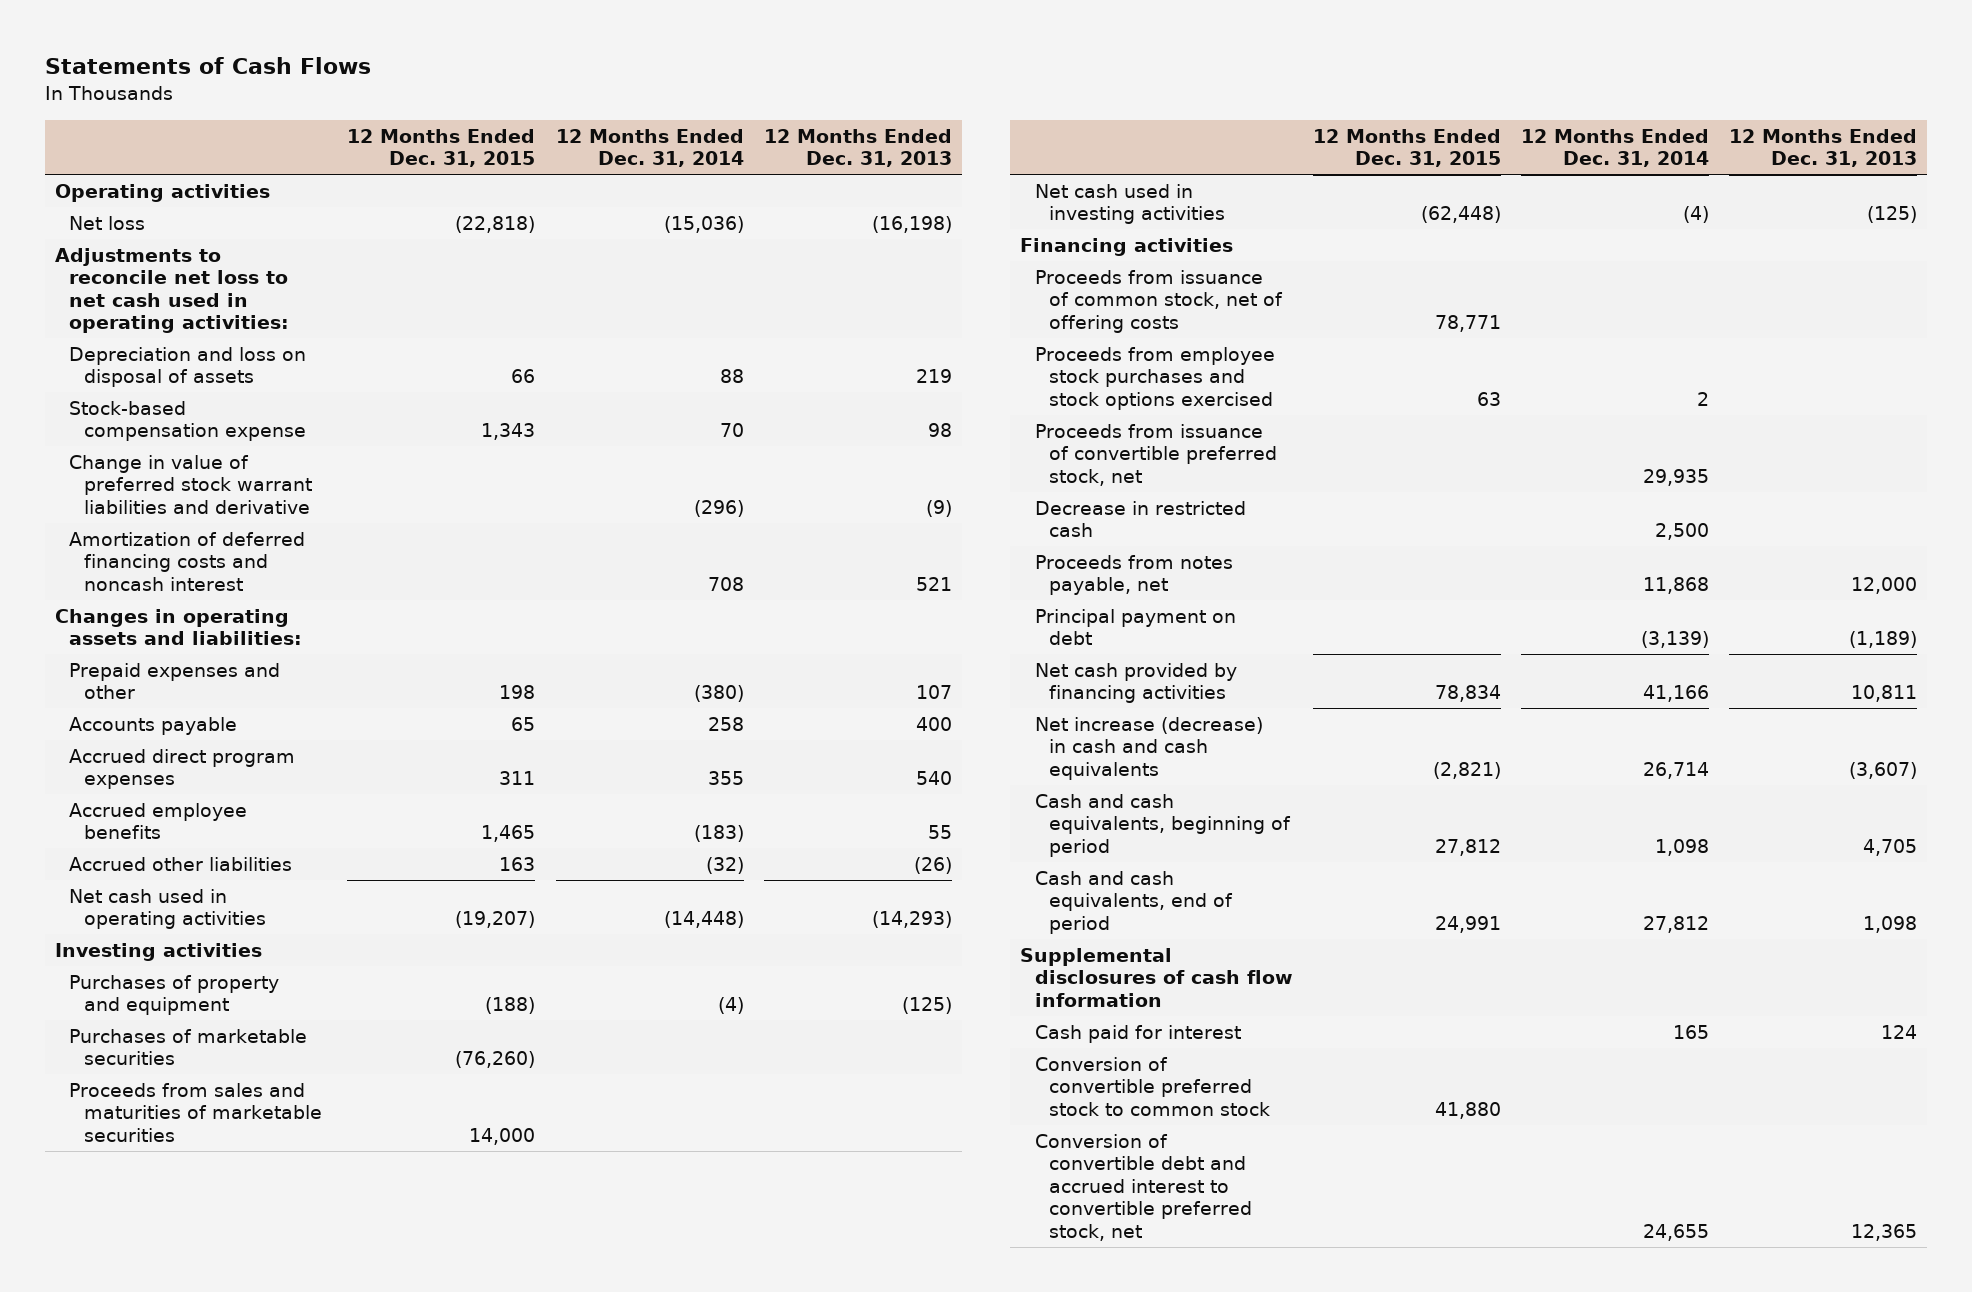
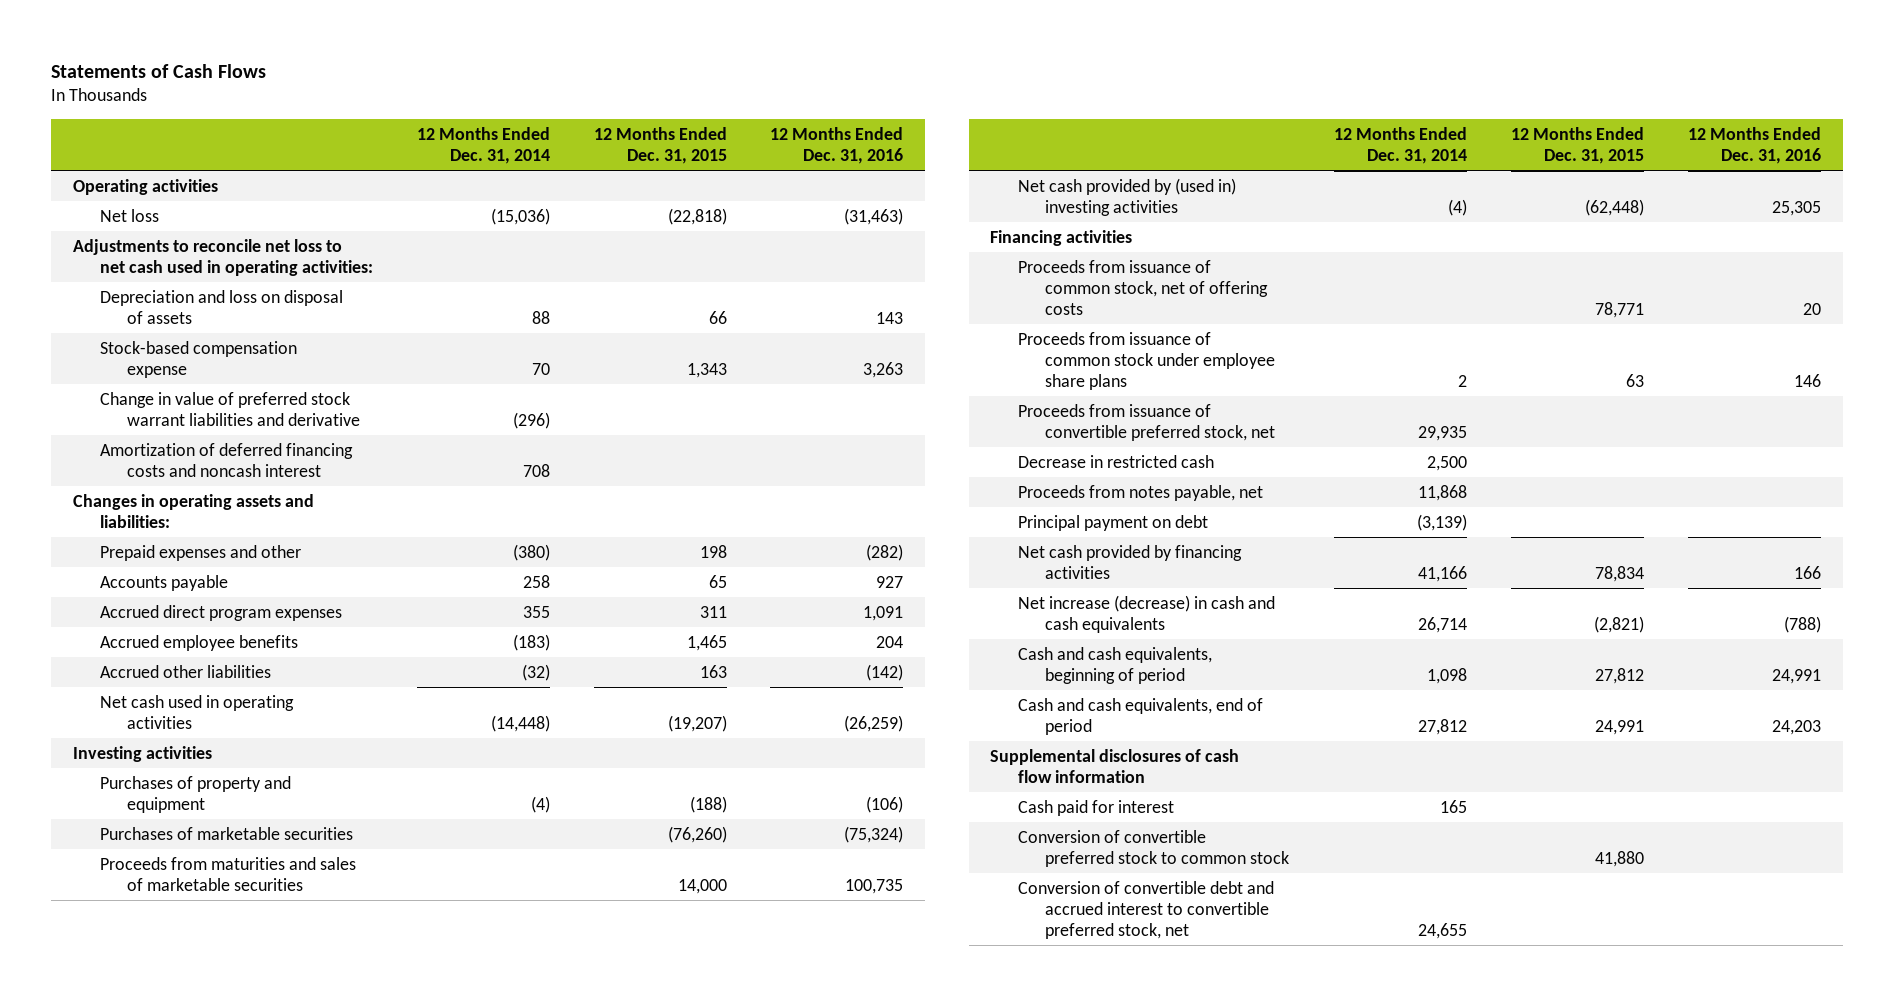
[763,128,952,168] 12 Months Ended Dec. 31, 2013 -> none
none -> [770,126,904,164] 12 Months Ended Dec. 31, 2016
[69,1082,322,1142] Proceeds from sales and maturities of marketable securities -> [100,856,357,891] Proceeds from maturities and sales of marketable securities
[1034,183,1226,225] Net cash used in investing activities -> [1017,177,1236,216] Net cash provided by (used in) investing activities
[1034,346,1275,410] Proceeds from employee stock purchases and stock options exercised -> [1017,331,1275,390] Proceeds from issuance of common stock under employee share plans

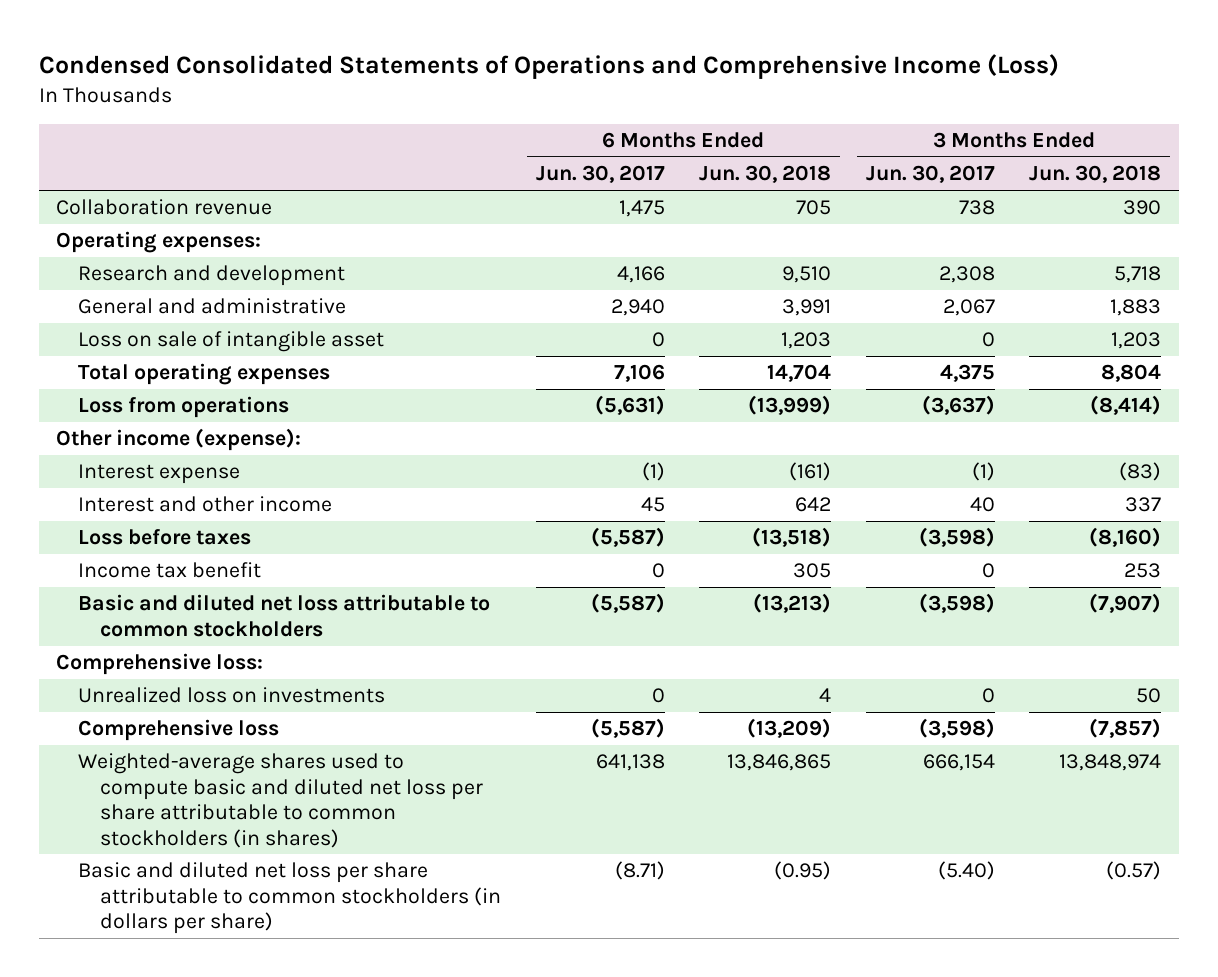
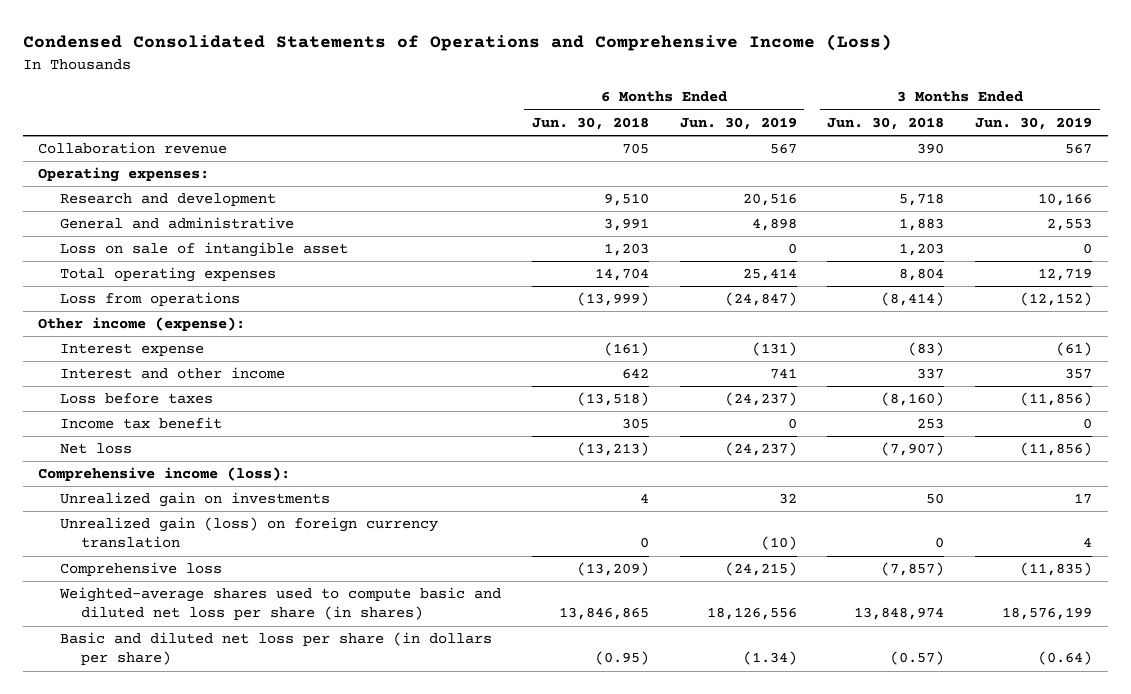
[535,165,665,184] Jun. 30, 2017 -> none
[865,165,995,184] Jun. 30, 2017 -> none
none -> [679,116,797,130] Jun. 30, 2019
none -> [975,116,1093,130] Jun. 30, 2019
[78,594,491,637] Basic and diluted net loss attributable to common stockholders -> [59,443,132,455] Net loss
[56,653,264,676] Comprehensive loss: -> [38,467,291,482] Comprehensive income (loss):
[78,687,386,704] Unrealized loss on investments -> [59,492,330,508] Unrealized gain on investments
none -> [59,517,438,549] Unrealized gain (loss) on foreign currency translation
[78,753,484,848] Weighted-average shares used to compute basic and diluted net loss per share attributable to common stockholders (in shares) -> [58,587,501,621] Weighted-average shares used to compute basic and diluted net loss per share (in shares)
[78,862,502,935] Basic and diluted net loss per share attributable to common stockholders (in dollars per share) -> [59,632,492,666] Basic and diluted net loss per share (in dollars per share)

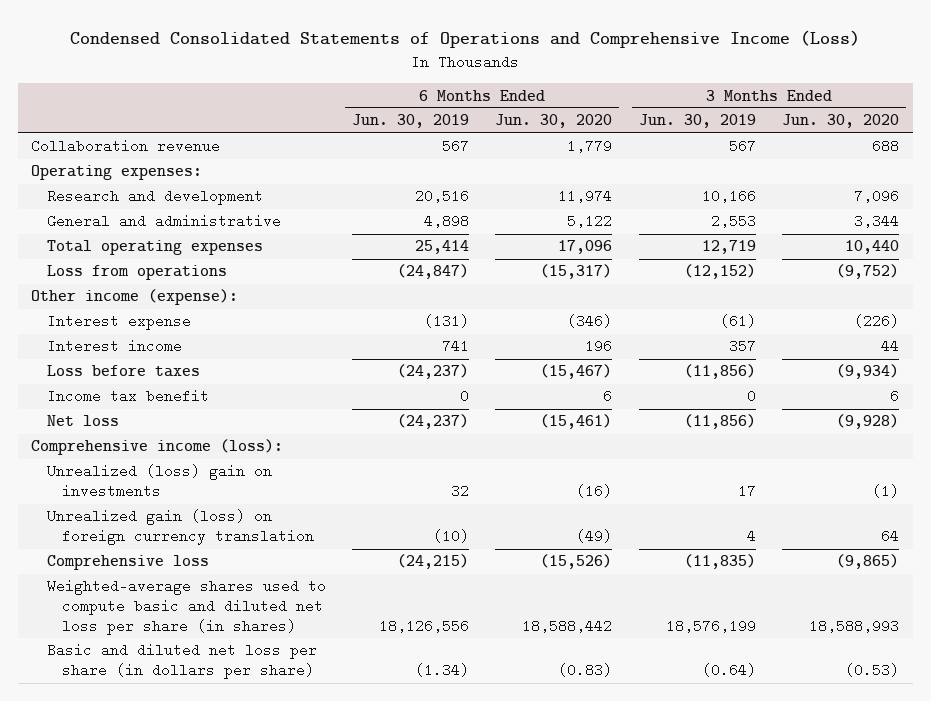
[531,116,649,130] Jun. 30, 2018 -> none
[827,116,945,130] Jun. 30, 2018 -> none
none -> [495,114,613,129] Jun. 30, 2020
none -> [782,114,900,129] Jun. 30, 2020
[59,242,348,258] Loss on sale of intangible asset -> none
[59,367,285,380] Interest and other income -> [46,339,182,354] Interest income
[59,492,330,508] Unrealized gain on investments -> [46,464,272,499] Unrealized (loss) gain on investments

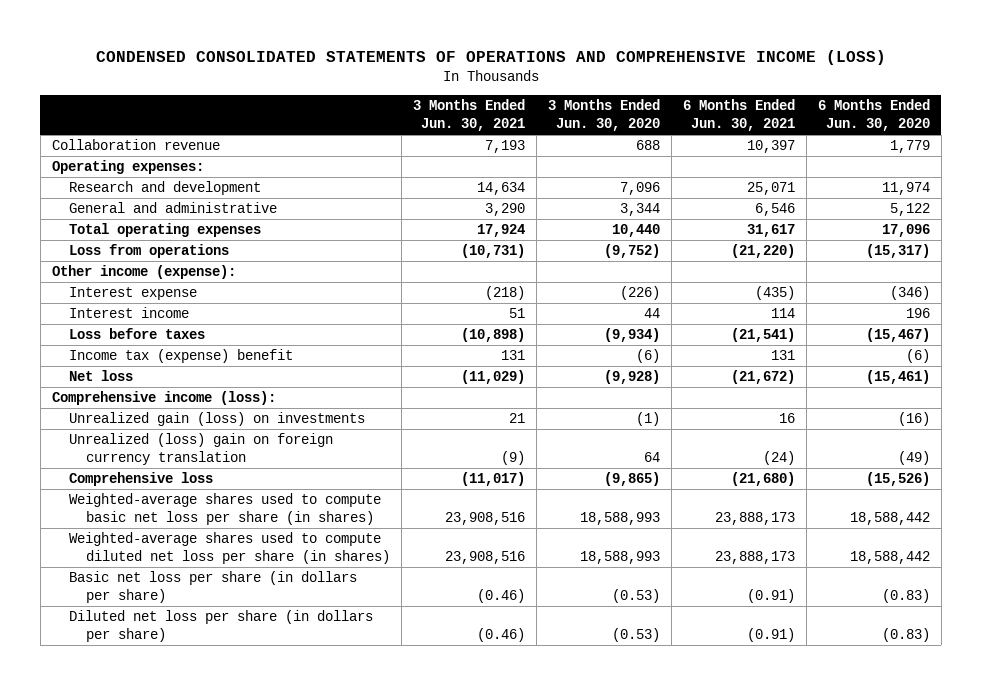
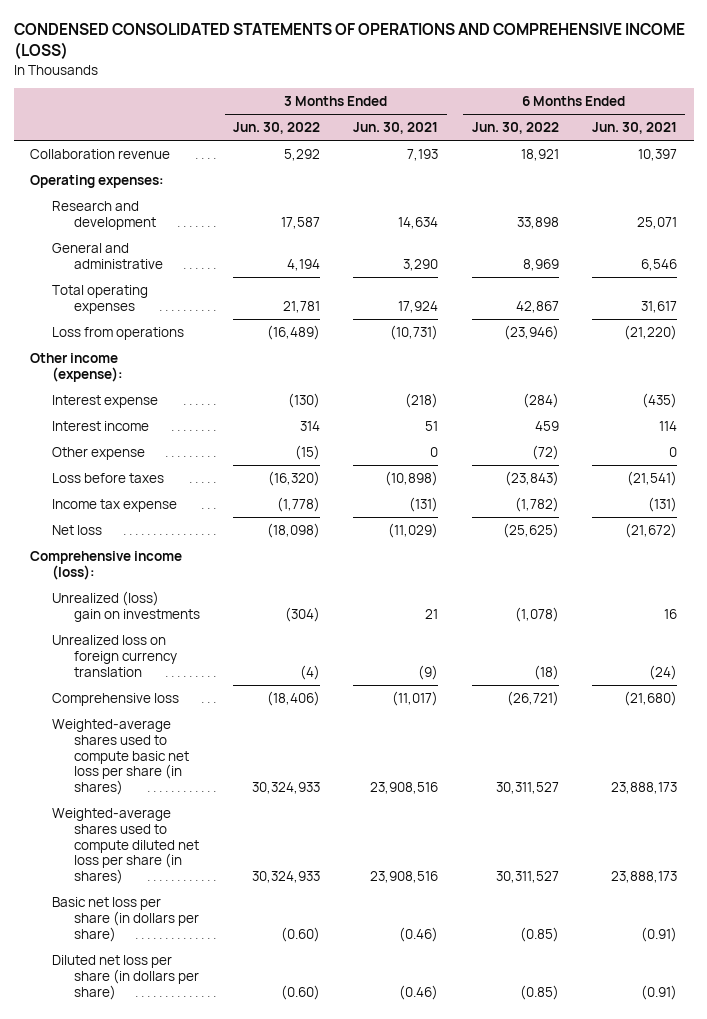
[547,99,660,132] 3 Months Ended Jun. 30, 2020 -> none
[817,99,930,132] 6 Months Ended Jun. 30, 2020 -> none
none -> [233,122,321,135] Jun. 30, 2022
none -> [471,122,559,135] Jun. 30, 2022
none -> [52,446,146,460] Other expense
[68,349,293,364] Income tax (expense) benefit -> [52,498,178,512] Income tax expense
[500,350,525,361] 131 -> [409,496,439,512] (131)
[770,350,795,361] 131 -> [647,496,677,512] (131)
[68,412,365,427] Unrealized gain (loss) on investments -> [52,590,200,622] Unrealized (loss) gain on investments
[68,433,333,466] Unrealized (loss) gain on foreign currency translation -> [52,634,177,677] Unrealized loss on foreign currency translation

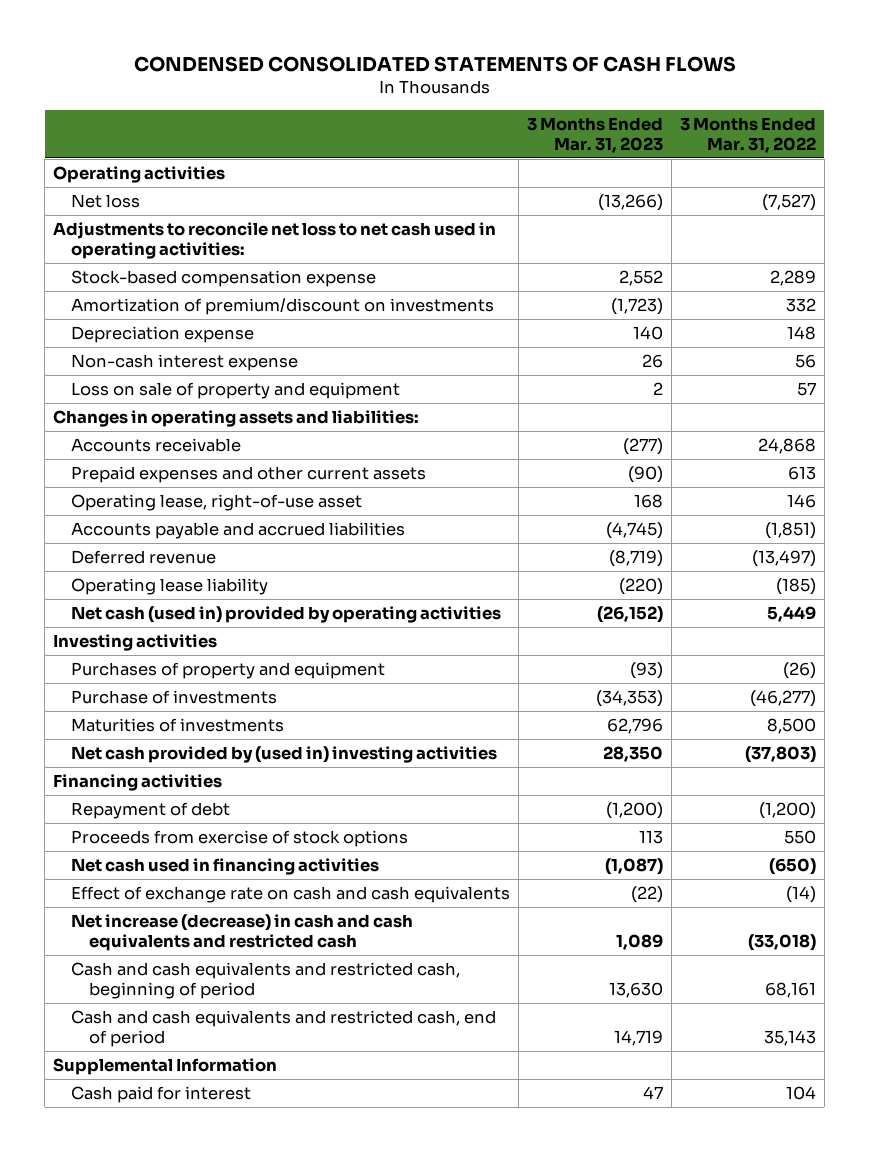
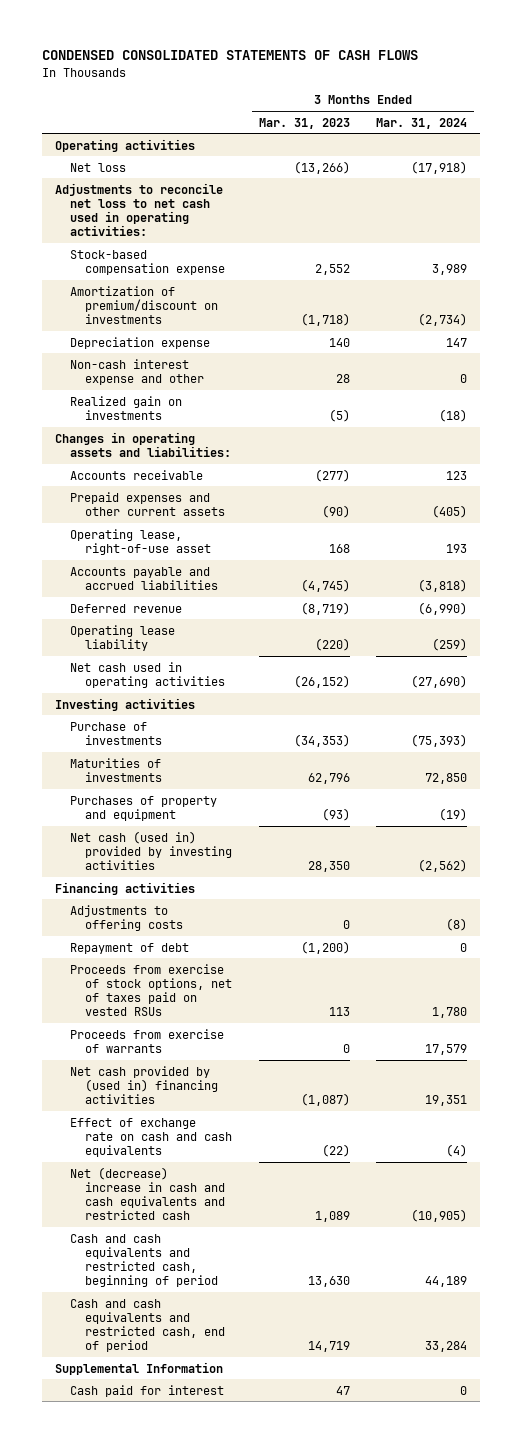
[679,116,816,153] 3 Months Ended Mar. 31, 2022 -> none
none -> [375,117,467,129] Mar. 31, 2024
[610,298,663,316] (1,723) -> [300,313,350,327] (1,718)
[71,382,401,400] Loss on sale of property and equipment -> none
[71,354,299,372] Non-cash interest expense -> [69,358,205,385] Non-cash interest expense and other
[641,354,663,369] 26 -> [335,373,350,383] 28
none -> [69,395,182,420] Realized gain on investments
[71,606,502,624] Net cash (used in) provided by operating activities -> [69,661,226,688] Net cash used in operating activities
[71,662,386,680] Purchases of property and equipment -> [69,795,217,821] Purchases of property and equipment
[71,746,498,764] Net cash provided by (used in) investing activities -> [69,830,233,871] Net cash (used in) provided by investing activities
none -> [69,904,184,931] Adjustments to offering costs
[71,830,409,848] Proceeds from exercise of stock options -> [69,963,233,1017] Proceeds from exercise of stock options, net of taxes paid on vested RSUs
none -> [69,1028,224,1053] Proceeds from exercise of warrants
[71,858,380,876] Net cash used in financing activities -> [69,1065,219,1105] Net cash provided by (used in) financing activities
[71,914,414,952] Net increase (decrease) in cash and cash equivalents and restricted cash -> [69,1166,226,1221] Net (decrease) increase in cash and cash equivalents and restricted cash

